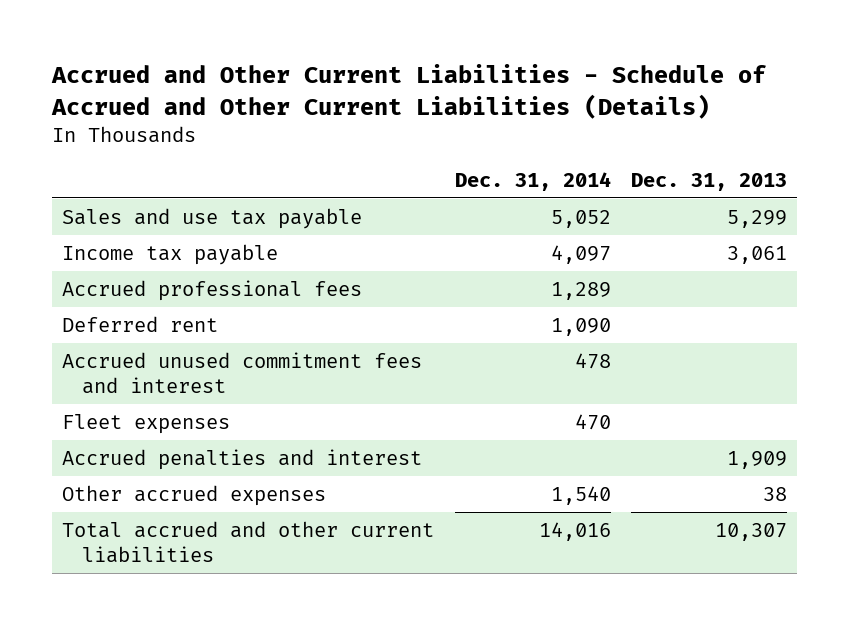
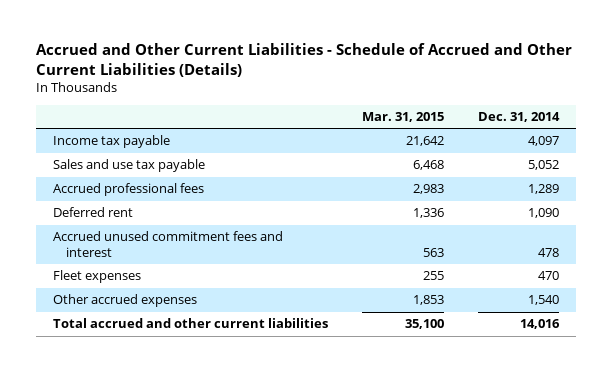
[630,172,787,191] Dec. 31, 2013 -> none
none -> [361,111,444,122] Mar. 31, 2015
[62,208,363,230] Sales and use tax payable -> [52,159,205,173] Sales and use tax payable
[62,449,423,471] Accrued penalties and interest -> none

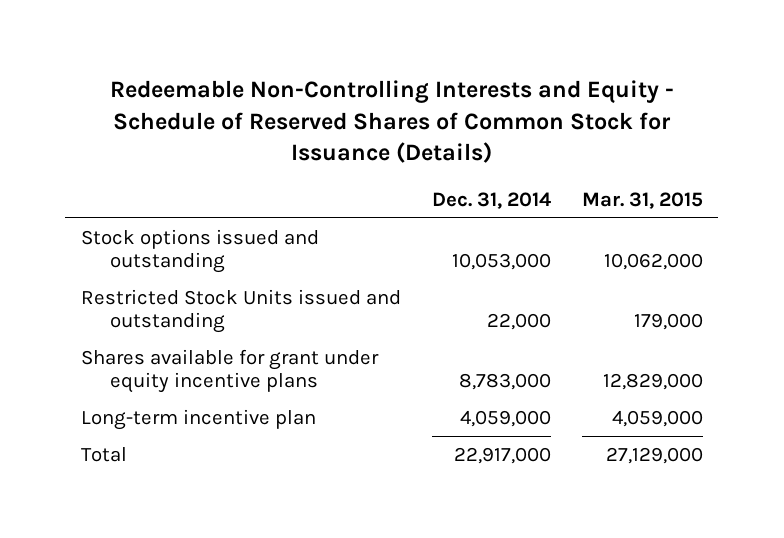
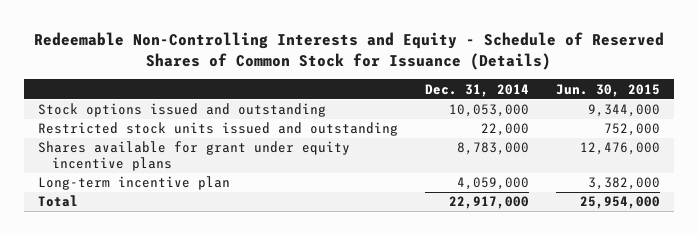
[581,191,703,209] Mar. 31, 2015 -> none
none -> [556,83,661,97] Jun. 30, 2015
[80,288,401,334] Restricted Stock Units issued and outstanding -> [37,122,398,137] Restricted stock units issued and outstanding

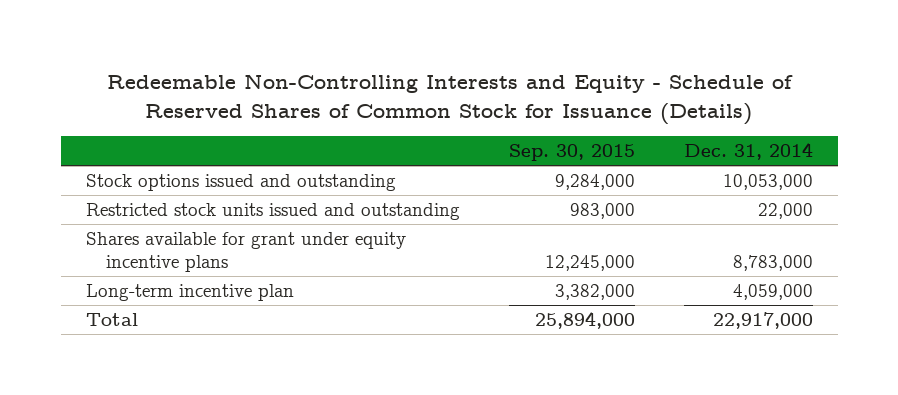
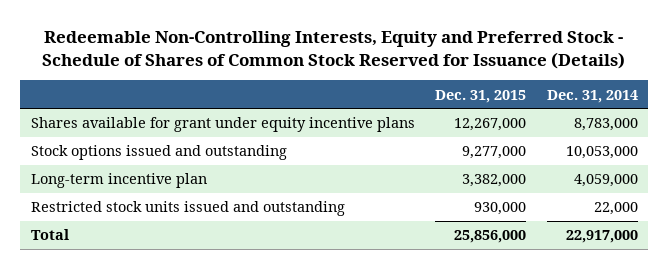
[107,74,794,125] Redeemable Non-Controlling Interests and Equity - Schedule of Reserved Shares of Common Stock for Issuance (Details) -> [42,31,626,69] Redeemable Non-Controlling Interests, Equity and Preferred Stock - Schedule of Shares of Common Stock Reserved for Issuance (Details)
[508,143,635,161] Sep. 30, 2015 -> none
none -> [435,89,527,103] Dec. 31, 2015
[85,173,396,191] Stock options issued and outstanding -> [30,145,287,161] Stock options issued and outstanding
[85,202,460,220] Restricted stock units issued and outstanding -> [30,201,345,217] Restricted stock units issued and outstanding

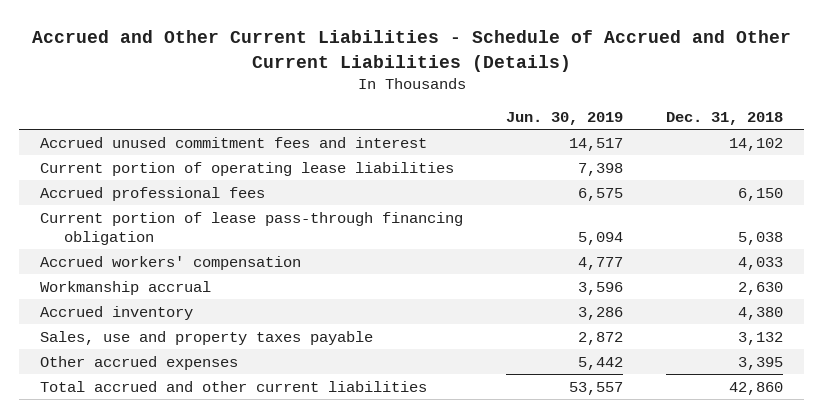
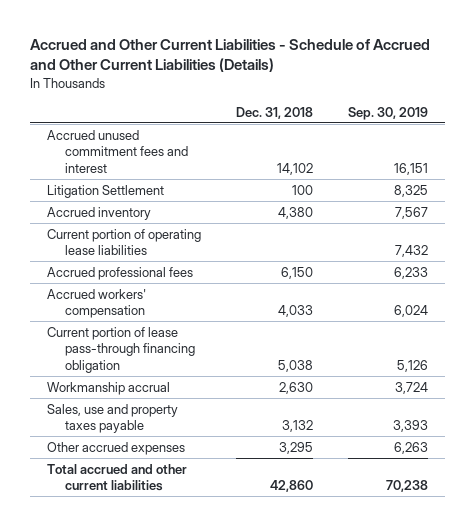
[506,111,624,125] Jun. 30, 2019 -> none
none -> [347,106,428,120] Sep. 30, 2019
none -> [47,184,165,198] Litigation Settlement
[40,305,194,320] Accrued inventory -> [47,206,152,220] Accrued inventory
[40,211,464,246] Current portion of lease pass-through financing obligation -> [47,326,196,373] Current portion of lease pass-through financing obligation
[737,356,783,370] 3,395 -> [278,441,313,454] 3,295

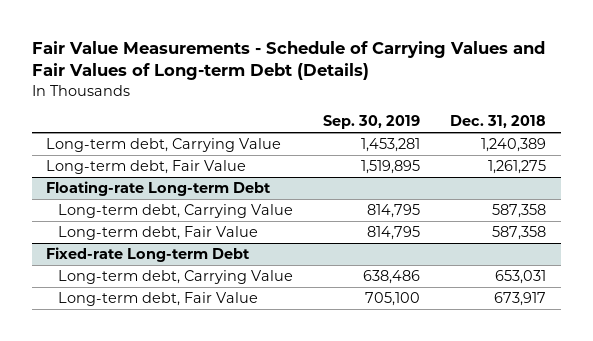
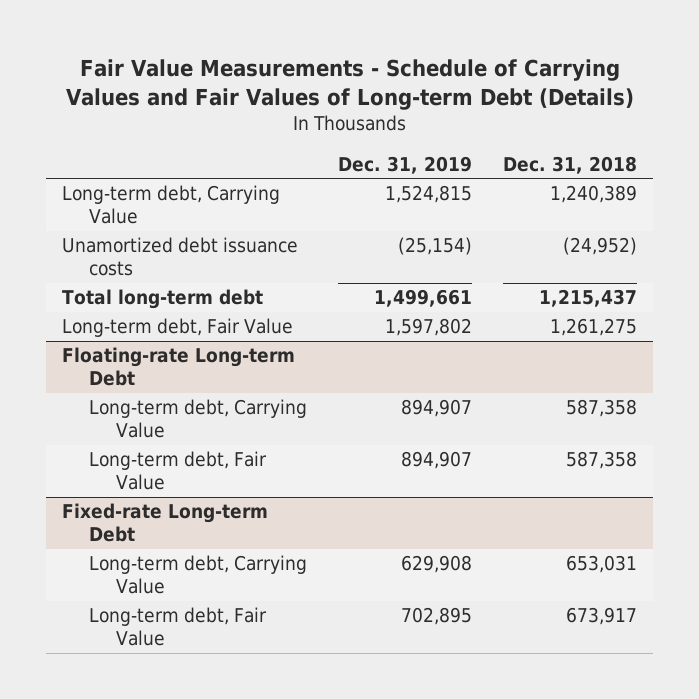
[323,115,421,130] Sep. 30, 2019 -> none
none -> [338,155,473,174] Dec. 31, 2019
none -> [61,237,298,277] Unamortized debt issuance costs
none -> [61,289,263,310] Total long-term debt

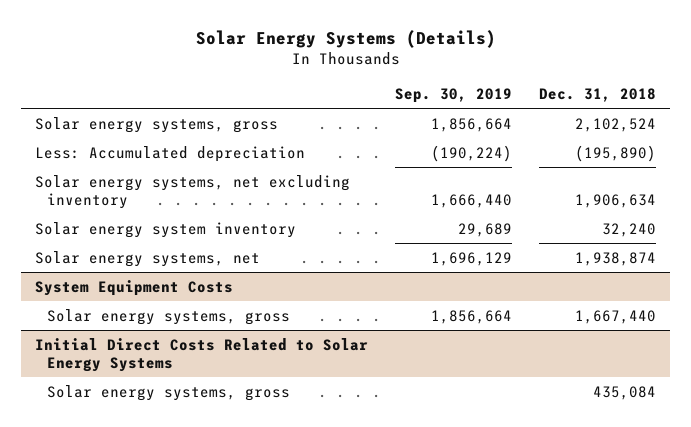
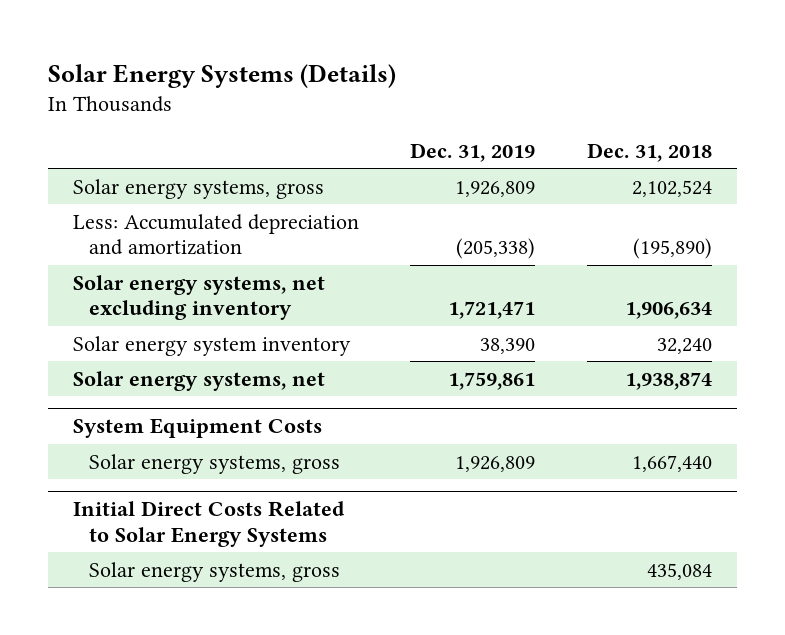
[395,87,513,103] Sep. 30, 2019 -> none
none -> [410,143,536,163] Dec. 31, 2019
[34,145,305,162] Less: Accumulated depreciation -> [73,213,360,256] Less: Accumulated depreciation and amortization

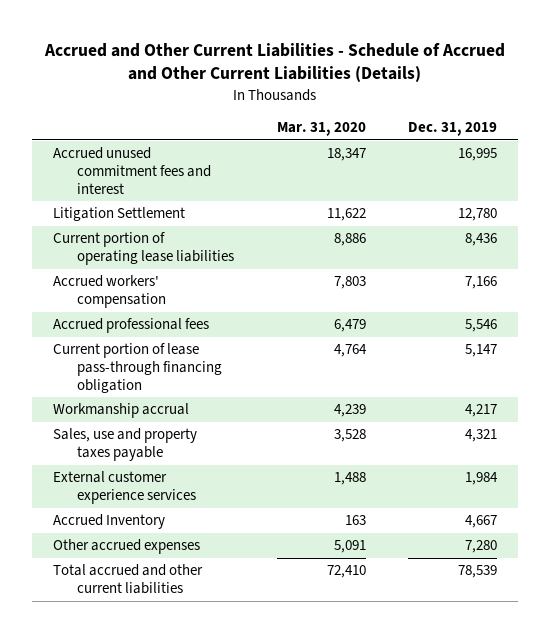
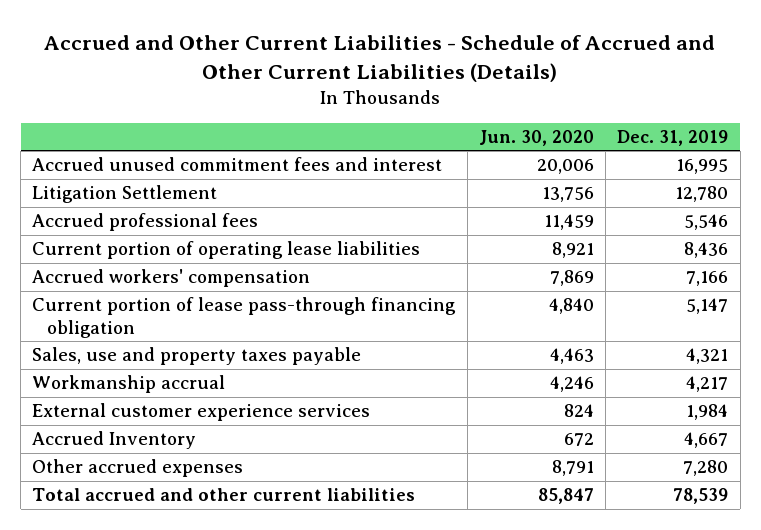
[276,122,366,137] Mar. 31, 2020 -> none
none -> [478,129,594,146] Jun. 30, 2020
[53,318,210,334] Accrued professional fees -> [32,213,259,232] Accrued professional fees
[53,403,190,419] Workmanship accrual -> [32,375,226,394] Workmanship accrual

